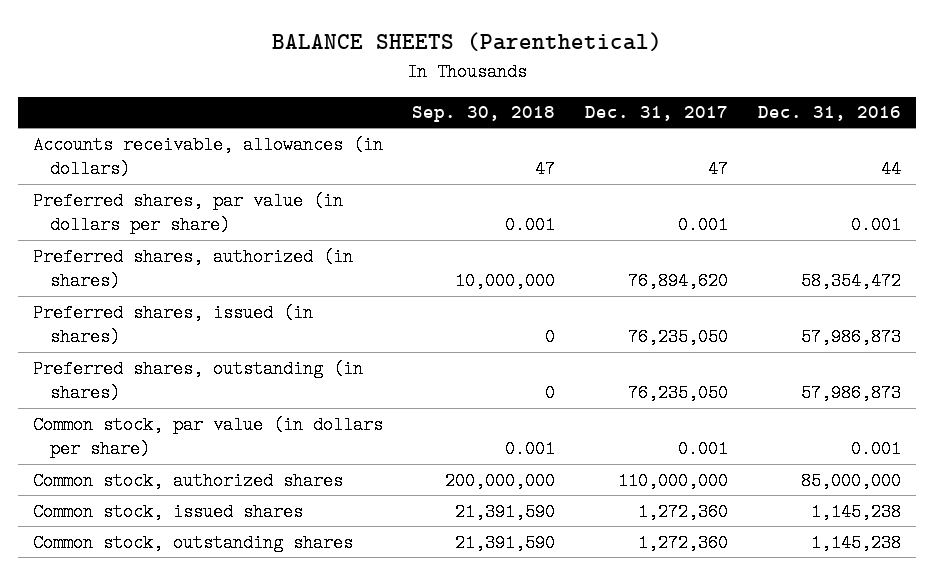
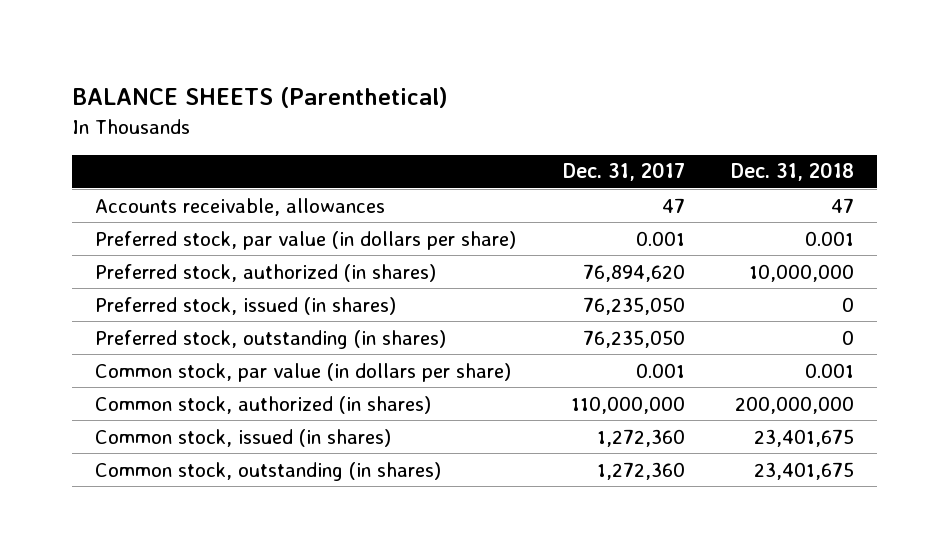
[412,106,556,123] Sep. 30, 2018 -> none
[757,106,901,122] Dec. 31, 2016 -> none
none -> [730,162,854,182] Dec. 31, 2018
[32,135,383,179] Accounts receivable, allowances (in dollars) -> [95,197,386,216] Accounts receivable, allowances
[32,191,343,235] Preferred shares, par value (in dollars per share) -> [95,230,517,250] Preferred stock, par value (in dollars per share)
[32,247,353,291] Preferred shares, authorized (in shares) -> [95,263,437,282] Preferred stock, authorized (in shares)
[32,303,313,347] Preferred shares, issued (in shares) -> [95,296,397,315] Preferred stock, issued (in shares)
[32,359,363,403] Preferred shares, outstanding (in shares) -> [95,329,447,349] Preferred stock, outstanding (in shares)
[32,471,343,490] Common stock, authorized shares -> [95,395,432,414] Common stock, authorized (in shares)
[32,502,303,521] Common stock, issued shares -> [95,428,392,447] Common stock, issued (in shares)
[32,533,353,552] Common stock, outstanding shares -> [95,461,442,481] Common stock, outstanding (in shares)

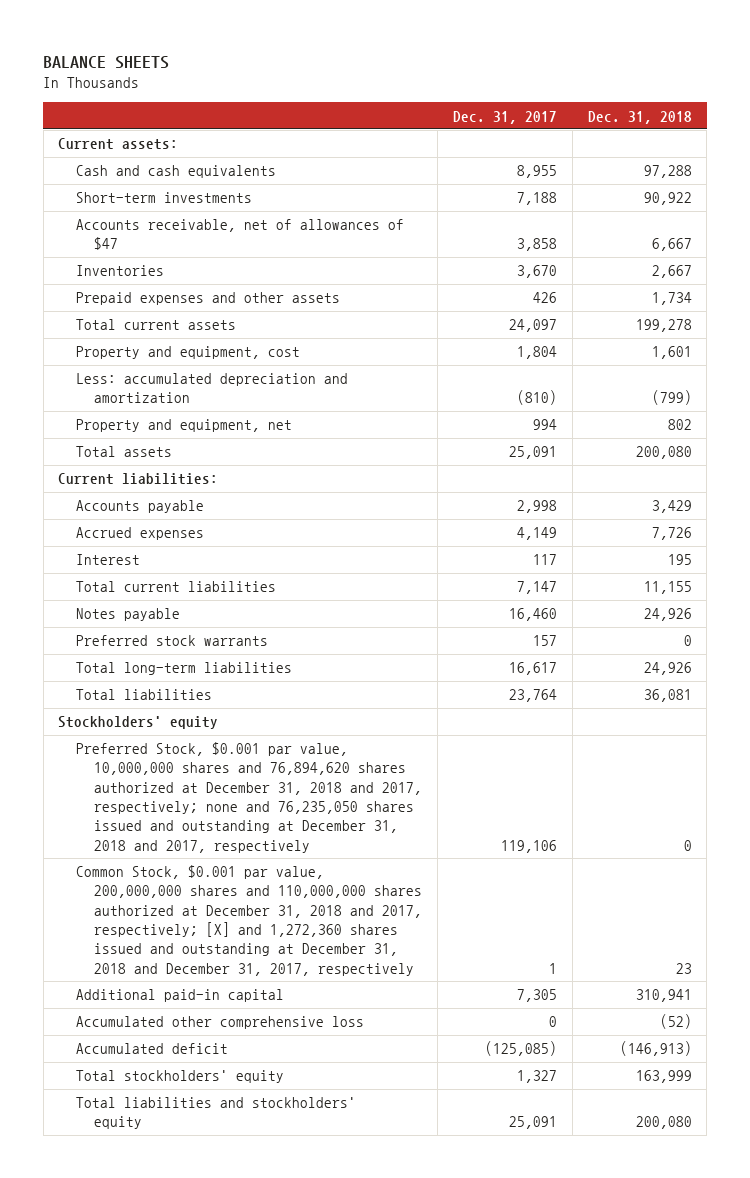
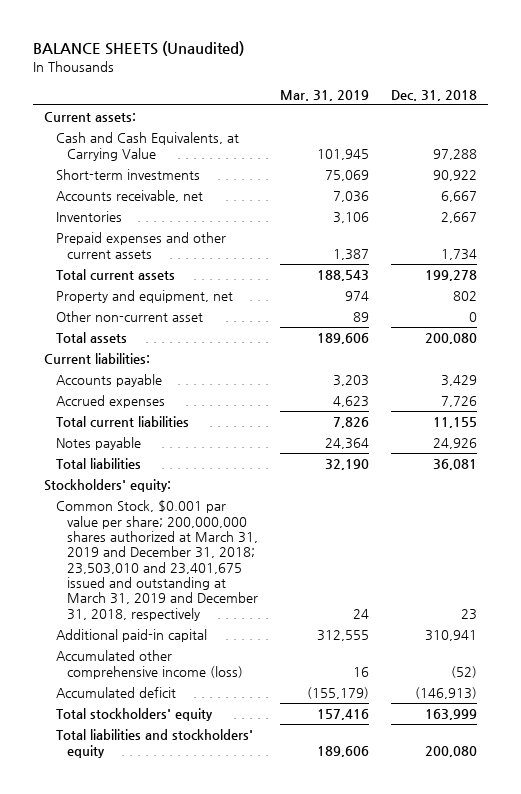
[43,55,170,69] BALANCE SHEETS -> [33,41,245,57] BALANCE SHEETS (Unaudited)
[452,110,557,124] Dec. 31, 2017 -> none
none -> [279,89,369,101] Mar. 31, 2019
[76,165,277,179] Cash and cash equivalents -> [55,132,239,161] Cash and Cash Equivalents, at Carrying Value
[76,219,405,251] Accounts receivable, net of allowances of $47 -> [55,190,203,203] Accounts receivable, net
[76,292,341,306] Prepaid expenses and other assets -> [55,232,226,259] Prepaid expenses and other current assets
[76,346,301,360] Property and equipment, cost -> none
[76,373,349,404] Less: accumulated depreciation and amortization -> none
none -> [55,311,203,323] Other non-current asset
[76,554,141,566] Interest -> none
[76,635,269,647] Preferred stock warrants -> none
[76,662,293,676] Total long-term liabilities -> none
[76,742,423,853] Preferred Stock, $0.001 par value, 10,000,000 shares and 76,894,620 shares authorized at December 31, 2018 and 2017, respectively; none and 76,235,050 shares issued and outstanding at December 31, 2018 and 2017, respectively -> none
[58,716,219,730] Stockholders' equity -> [44,479,172,493] Stockholders' equity:
[76,865,423,976] Common Stock, $0.001 par value, 200,000,000 shares and 110,000,000 shares authorized at December 31, 2018 and 2017, respectively; [X] and 1,272,360 shares issued and outstanding at December 31, 2018 and December 31, 2017, respectively -> [55,500,259,621] Common Stock, $0.001 par value per share; 200,000,000 shares authorized at March 31, 2019 and December 31, 2018; 23,503,010 and 23,401,675 issued and outstanding at March 31, 2019 and December 31, 2018, respectively
[76,1016,365,1030] Accumulated other comprehensive loss -> [55,650,244,679] Accumulated other comprehensive income (loss)

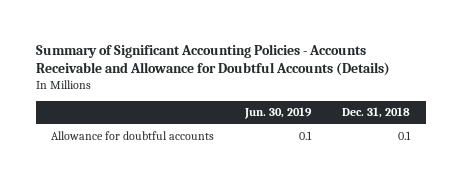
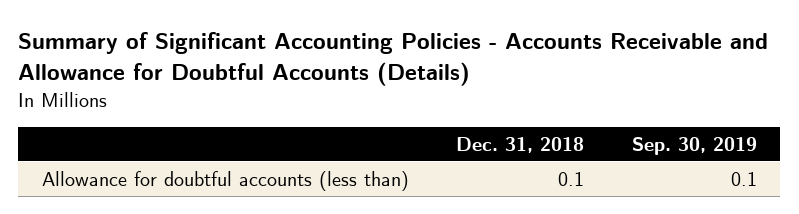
[244,107,313,120] Jun. 30, 2019 -> none
none -> [631,136,757,155] Sep. 30, 2019
[51,131,215,141] Allowance for doubtful accounts -> [42,171,410,192] Allowance for doubtful accounts (less than)

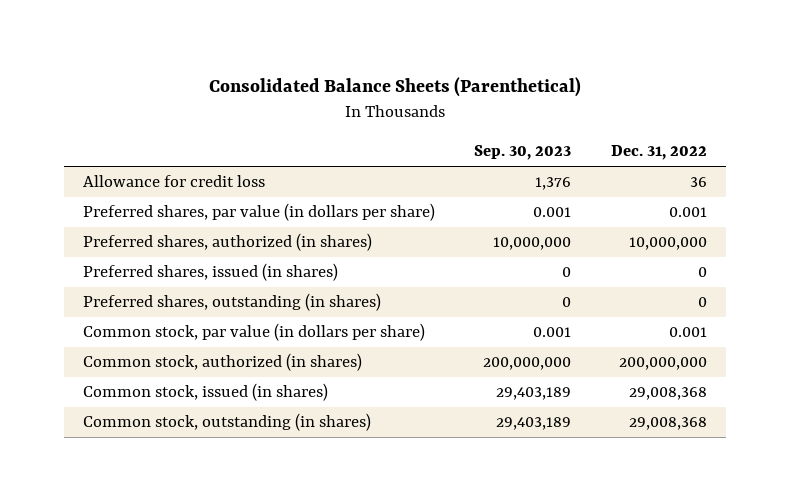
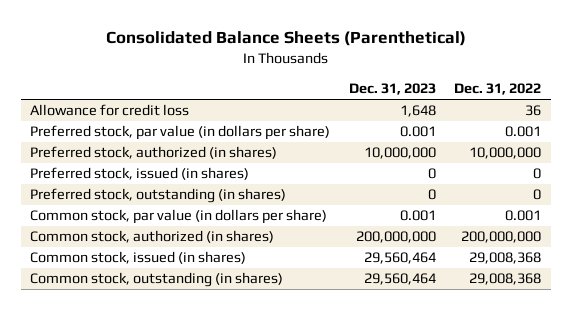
[474,145,572,161] Sep. 30, 2023 -> none
none -> [348,83,436,96] Dec. 31, 2023
[83,203,436,222] Preferred shares, par value (in dollars per share) -> [29,125,330,141] Preferred stock, par value (in dollars per share)
[83,233,373,252] Preferred shares, authorized (in shares) -> [29,146,277,160] Preferred stock, authorized (in shares)
[83,263,339,282] Preferred shares, issued (in shares) -> [29,167,249,181] Preferred stock, issued (in shares)
[83,293,382,312] Preferred shares, outstanding (in shares) -> [29,188,286,204] Preferred stock, outstanding (in shares)

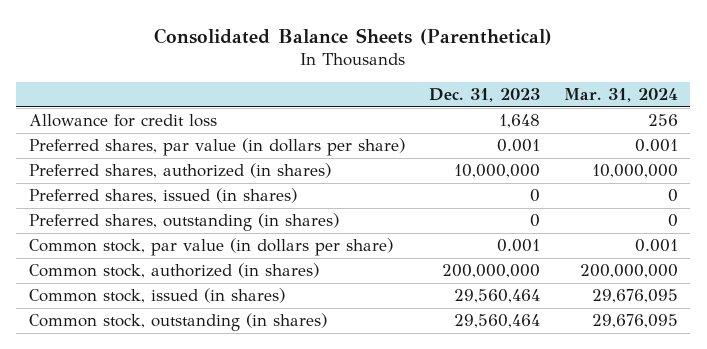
[454,83,542,96] Dec. 31, 2022 -> none
none -> [564,88,679,103] Mar. 31, 2024
[29,125,330,141] Preferred stock, par value (in dollars per share) -> [28,138,405,157] Preferred shares, par value (in dollars per share)
[29,146,277,160] Preferred stock, authorized (in shares) -> [28,163,331,179] Preferred shares, authorized (in shares)
[29,167,249,181] Preferred stock, issued (in shares) -> [28,188,297,204] Preferred shares, issued (in shares)
[29,188,286,204] Preferred stock, outstanding (in shares) -> [28,213,339,232] Preferred shares, outstanding (in shares)

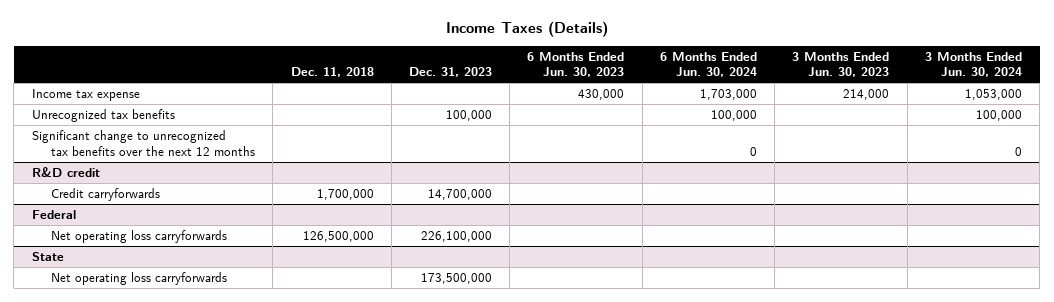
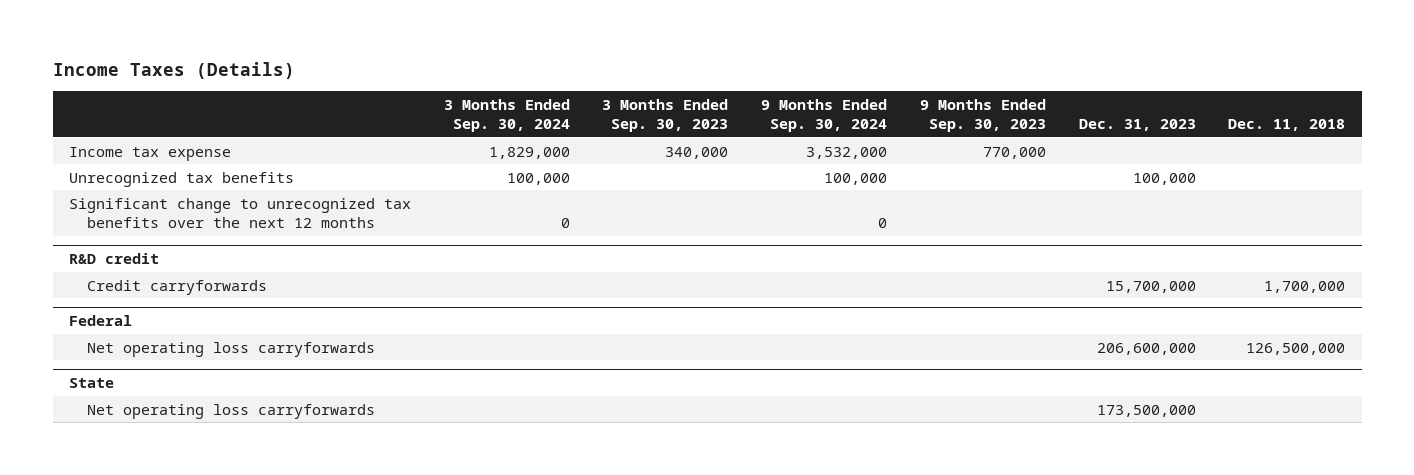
[527,51,625,78] 6 Months Ended Jun. 30, 2023 -> none
[659,51,757,78] 6 Months Ended Jun. 30, 2024 -> none
[792,51,890,78] 3 Months Ended Jun. 30, 2023 -> none
[924,51,1022,78] 3 Months Ended Jun. 30, 2024 -> none
none -> [443,98,570,133] 3 Months Ended Sep. 30, 2024
none -> [602,98,729,133] 3 Months Ended Sep. 30, 2023
none -> [761,98,888,133] 9 Months Ended Sep. 30, 2024
none -> [919,98,1046,133] 9 Months Ended Sep. 30, 2023
[428,188,493,200] 14,700,000 -> [1105,280,1196,293] 15,700,000
[421,230,493,242] 226,100,000 -> [1096,342,1196,355] 206,600,000

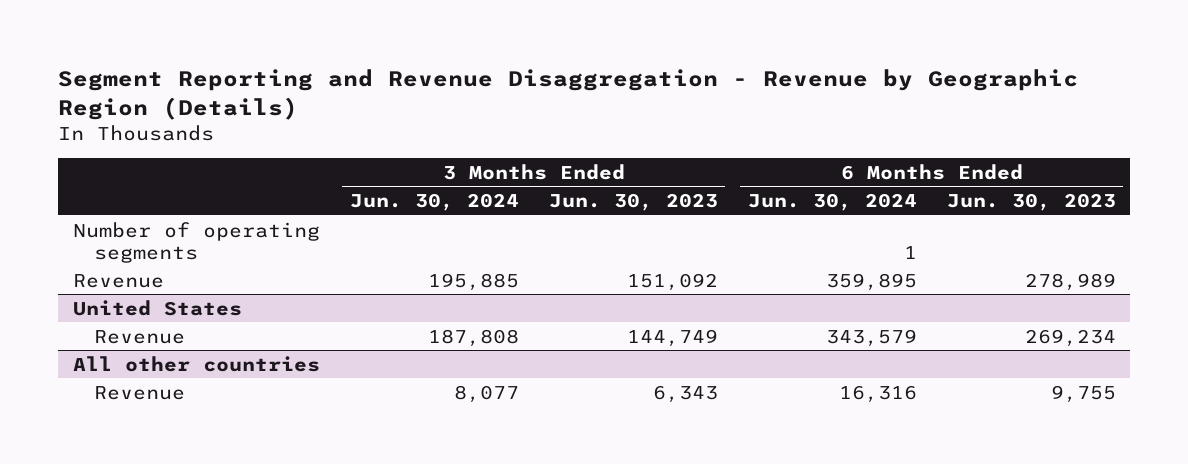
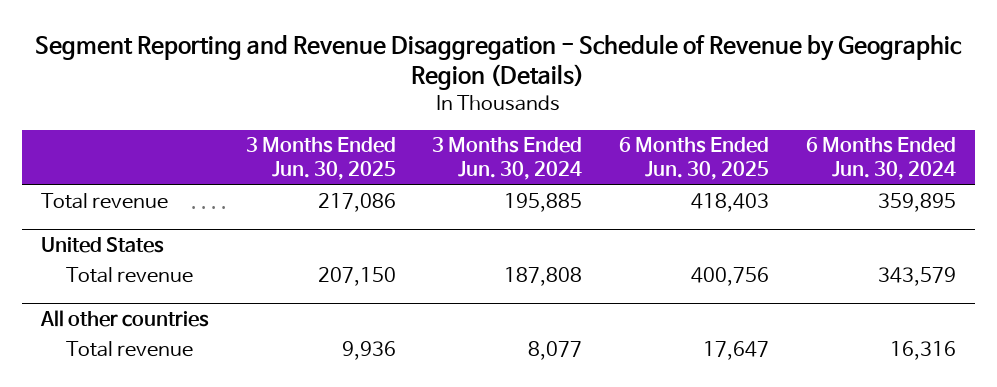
[57,69,1078,120] Segment Reporting and Revenue Disaggregation - Revenue by Geographic Region (Details) -> [35,33,963,91] Segment Reporting and Revenue Disaggregation - Schedule of Revenue by Geographic Region (Details)
[548,192,718,211] Jun. 30, 2023 -> none
[946,192,1116,211] Jun. 30, 2023 -> none
none -> [245,137,396,181] 3 Months Ended Jun. 30, 2025
none -> [619,137,770,181] 6 Months Ended Jun. 30, 2025
[72,221,320,263] Number of operating segments -> none
[72,273,164,288] Revenue -> [40,193,168,210] Total revenue
[94,329,186,344] Revenue -> [65,267,193,284] Total revenue
[94,385,186,400] Revenue -> [65,341,193,358] Total revenue

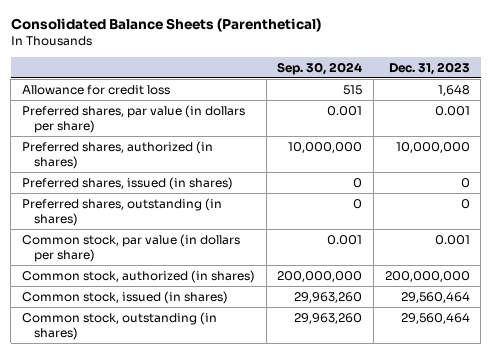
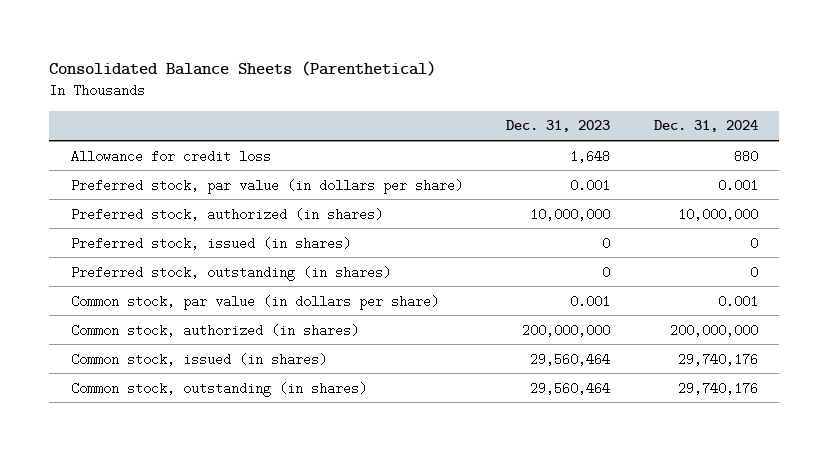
[277,61,363,75] Sep. 30, 2024 -> none
none -> [653,120,758,133] Dec. 31, 2024
[22,104,246,133] Preferred shares, par value (in dollars per share) -> [70,178,463,194] Preferred stock, par value (in dollars per share)
[22,140,214,169] Preferred shares, authorized (in shares) -> [70,207,383,221] Preferred stock, authorized (in shares)
[22,176,234,190] Preferred shares, issued (in shares) -> [70,236,351,250] Preferred stock, issued (in shares)
[22,197,223,226] Preferred shares, outstanding (in shares) -> [70,265,391,281] Preferred stock, outstanding (in shares)

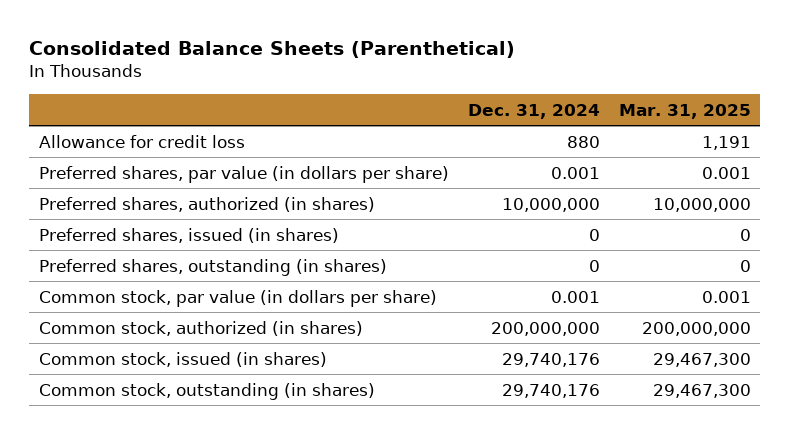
[506,120,611,133] Dec. 31, 2023 -> none
none -> [618,103,751,119] Mar. 31, 2025
[70,178,463,194] Preferred stock, par value (in dollars per share) -> [38,165,449,183] Preferred shares, par value (in dollars per share)
[70,207,383,221] Preferred stock, authorized (in shares) -> [38,196,375,212] Preferred shares, authorized (in shares)
[70,236,351,250] Preferred stock, issued (in shares) -> [38,227,339,243] Preferred shares, issued (in shares)
[70,265,391,281] Preferred stock, outstanding (in shares) -> [38,258,387,276] Preferred shares, outstanding (in shares)

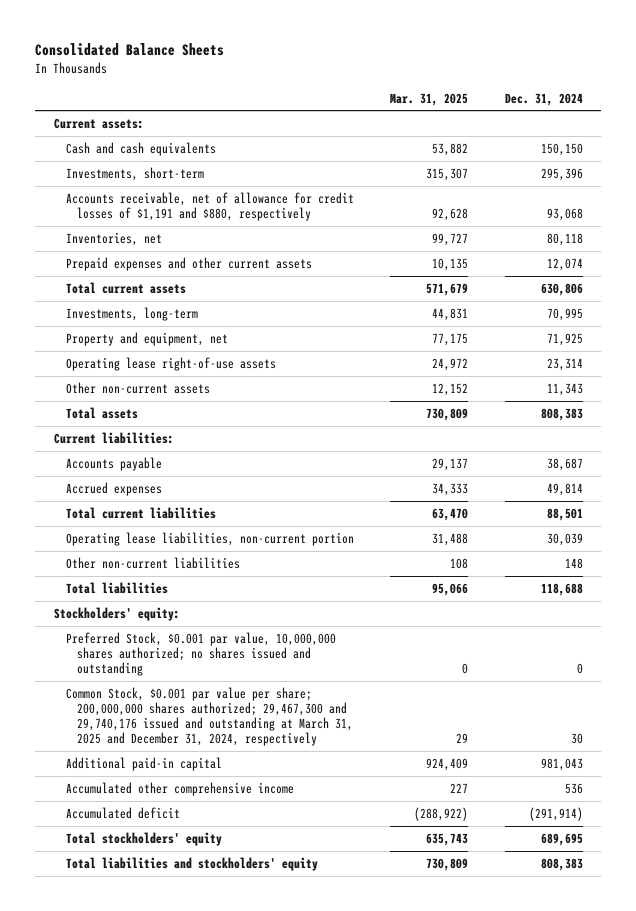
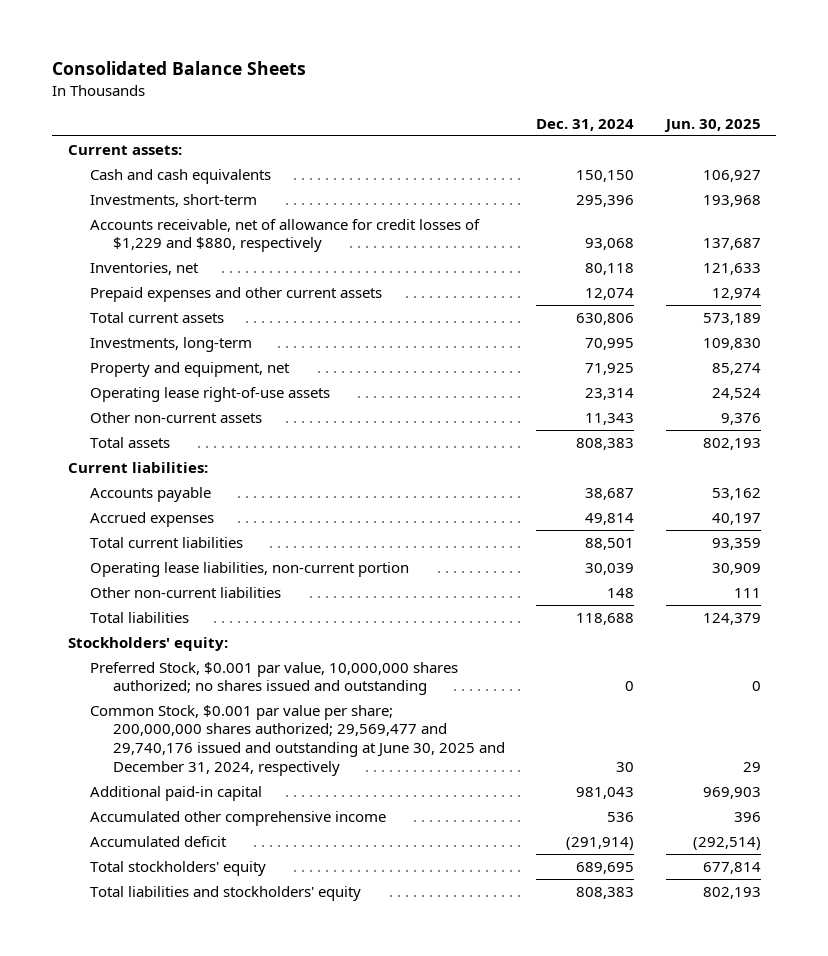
[390,92,469,106] Mar. 31, 2025 -> none
none -> [663,119,761,133] Jun. 30, 2025
[65,191,354,221] Accounts receivable, net of allowance for credit losses of $1,191 and $880, respectively -> [90,218,481,253] Accounts receivable, net of allowance for credit losses of $1,229 and $880, respectively
[65,686,354,747] Common Stock, $0.001 par value per share; 200,000,000 shares authorized; 29,467,300 and 29,740,176 issued and outstanding at March 31, 2025 and December 31, 2024, respectively -> [90,704,505,776] Common Stock, $0.001 par value per share; 200,000,000 shares authorized; 29,569,477 and 29,740,176 issued and outstanding at June 30, 2025 and December 31, 2024, respectively

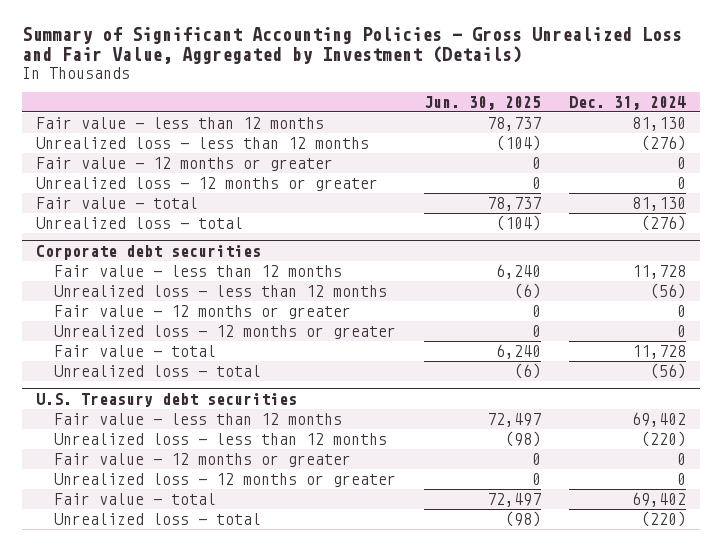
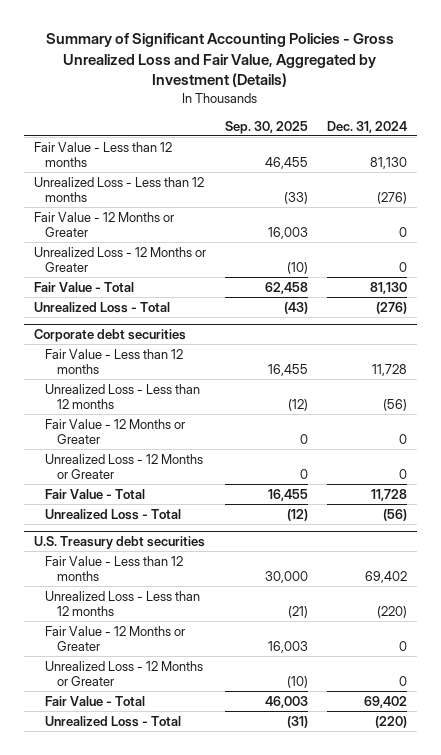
[423,95,541,110] Jun. 30, 2025 -> none
none -> [224,120,308,134] Sep. 30, 2025
[35,116,324,129] Fair value - less than 12 months -> [33,141,172,167] Fair Value - Less than 12 months
[35,136,369,149] Unrealized loss - less than 12 months -> [33,176,204,202] Unrealized Loss - Less than 12 months
[35,156,333,171] Fair value - 12 months or greater -> [33,211,174,237] Fair Value - 12 Months or Greater
[35,176,378,191] Unrealized loss - 12 months or greater -> [33,246,206,272] Unrealized Loss - 12 Months or Greater
[35,196,198,209] Fair value - total -> [33,281,134,292] Fair Value - Total
[35,216,243,229] Unrealized loss - total -> [33,301,170,313] Unrealized Loss - Total
[53,264,342,277] Fair value - less than 12 months -> [45,348,184,374] Fair Value - Less than 12 months
[53,284,387,297] Unrealized loss - less than 12 months -> [45,383,201,409] Unrealized Loss - Less than 12 months
[53,304,351,319] Fair value - 12 months or greater -> [45,418,186,444] Fair Value - 12 Months or Greater
[53,324,396,339] Unrealized loss - 12 months or greater -> [45,453,204,479] Unrealized Loss - 12 Months or Greater
[53,344,216,357] Fair value - total -> [45,488,146,499] Fair Value - Total
[53,364,261,377] Unrealized loss - total -> [45,508,182,520] Unrealized Loss - Total
[53,412,342,425] Fair value - less than 12 months -> [45,555,184,581] Fair Value - Less than 12 months
[53,432,387,445] Unrealized loss - less than 12 months -> [45,590,201,616] Unrealized Loss - Less than 12 months
[53,452,351,467] Fair value - 12 months or greater -> [45,625,186,651] Fair Value - 12 Months or Greater
[53,472,396,487] Unrealized loss - 12 months or greater -> [45,660,204,686] Unrealized Loss - 12 Months or Greater
[53,492,216,505] Fair value - total -> [45,695,146,706] Fair Value - Total
[53,512,261,525] Unrealized loss - total -> [45,715,182,727] Unrealized Loss - Total

